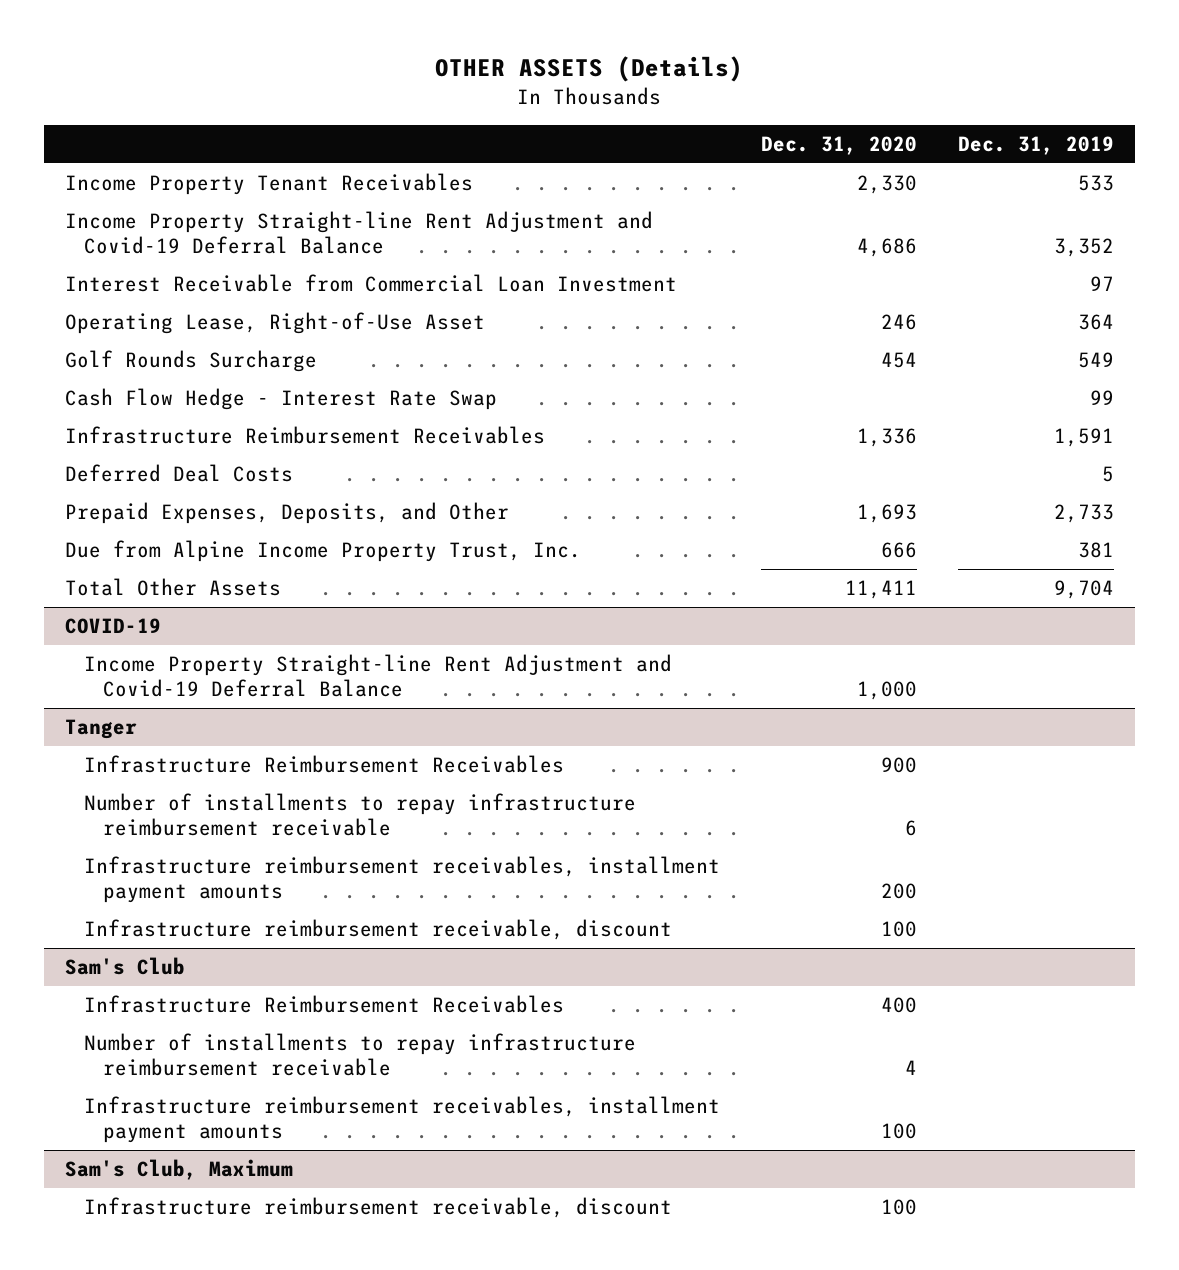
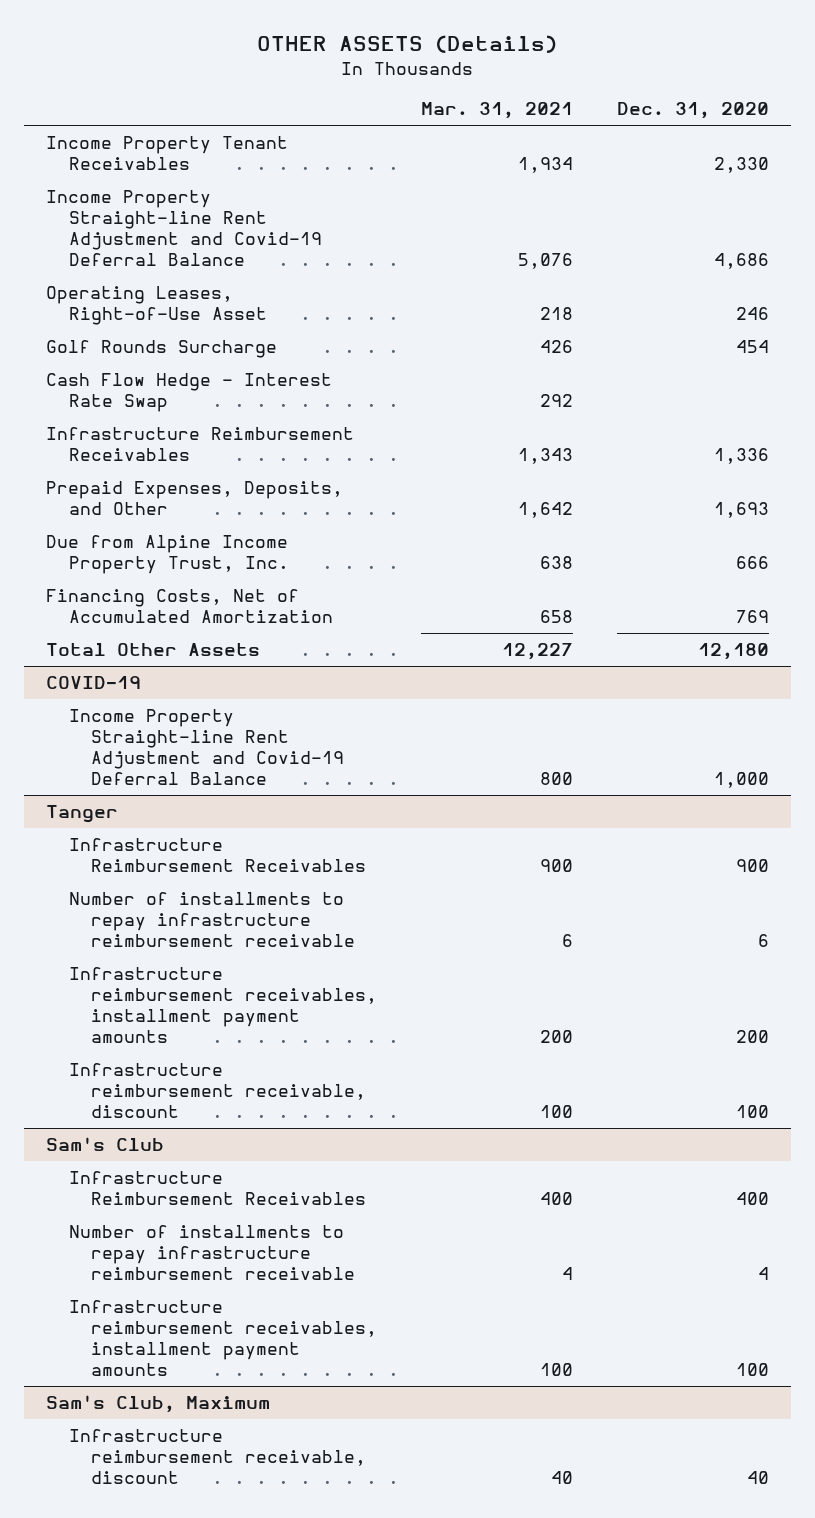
[958,136,1115,156] Dec. 31, 2019 -> none
none -> [420,102,573,120] Mar. 31, 2021
[64,274,677,293] Interest Receivable from Commercial Loan Investment -> none
[64,312,485,335] Operating Lease, Right-of-Use Asset -> [45,286,267,326] Operating Leases, Right-of-Use Asset
[64,464,293,483] Deferred Deal Costs -> none
none -> [45,589,333,624] Financing Costs, Net of Accumulated Amortization
[844,580,917,600] 11,411 -> [697,643,769,661] 12,180
[880,1199,917,1216] 100 -> [746,1471,769,1485] 40

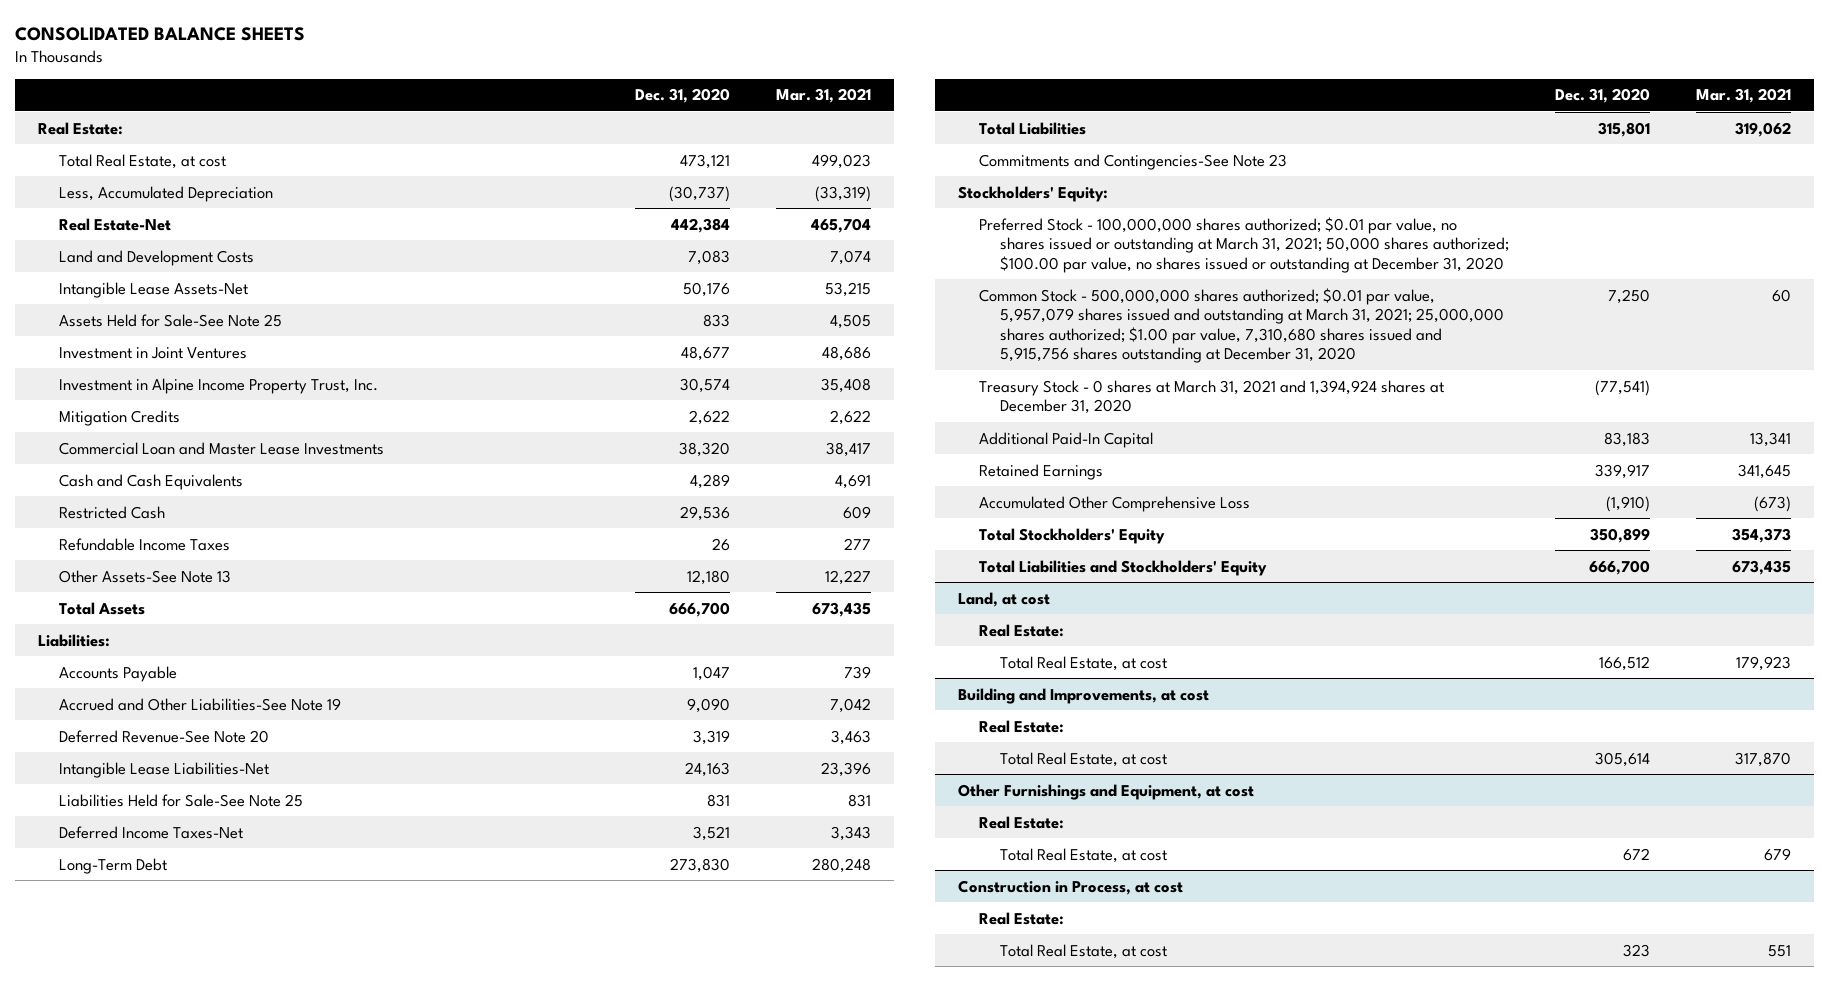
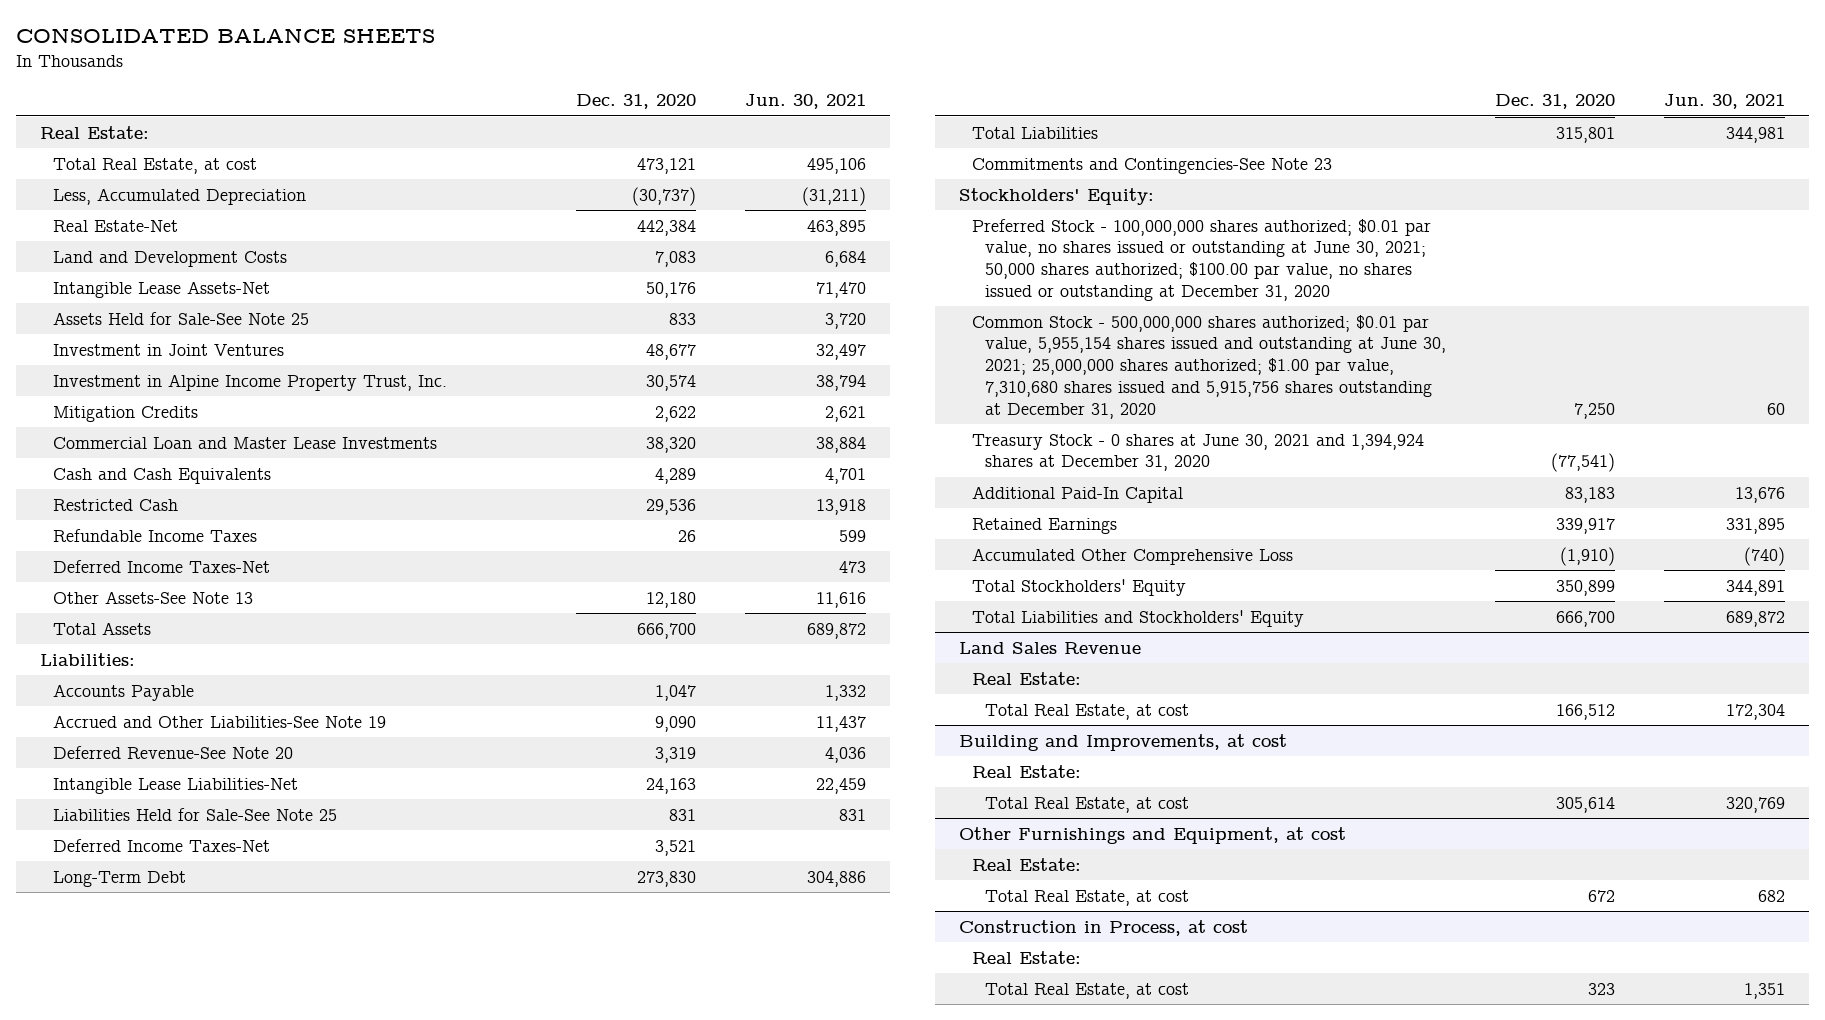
[775,88,871,104] Mar. 31, 2021 -> none
none -> [744,94,866,110] Jun. 30, 2021
none -> [53,559,271,573] Deferred Income Taxes-Net
[978,216,1509,273] Preferred Stock - 100,000,000 shares authorized; $0.01 par value, no shares issued or outstanding at March 31, 2021; 50,000 shares authorized; $100.00 par value, no shares issued or outstanding at December 31, 2020 -> [972,218,1432,301] Preferred Stock - 100,000,000 shares authorized; $0.01 par value, no shares issued or outstanding at June 30, 2021; 50,000 shares authorized; $100.00 par value, no shares issued or outstanding at December 31, 2020
[978,287,1504,364] Common Stock - 500,000,000 shares authorized; $0.01 par value, 5,957,079 shares issued and outstanding at March 31, 2021; 25,000,000 shares authorized; $1.00 par value, 7,310,680 shares issued and 5,915,756 shares outstanding at December 31, 2020 -> [972,314,1447,419] Common Stock - 500,000,000 shares authorized; $0.01 par value, 5,955,154 shares issued and outstanding at June 30, 2021; 25,000,000 shares authorized; $1.00 par value, 7,310,680 shares issued and 5,915,756 shares outstanding at December 31, 2020
[978,379,1444,415] Treasury Stock - 0 shares at March 31, 2021 and 1,394,924 shares at December 31, 2020 -> [972,433,1425,472] Treasury Stock - 0 shares at June 30, 2021 and 1,394,924 shares at December 31, 2020
[957,591,1050,607] Land, at cost -> [959,641,1142,654] Land Sales Revenue

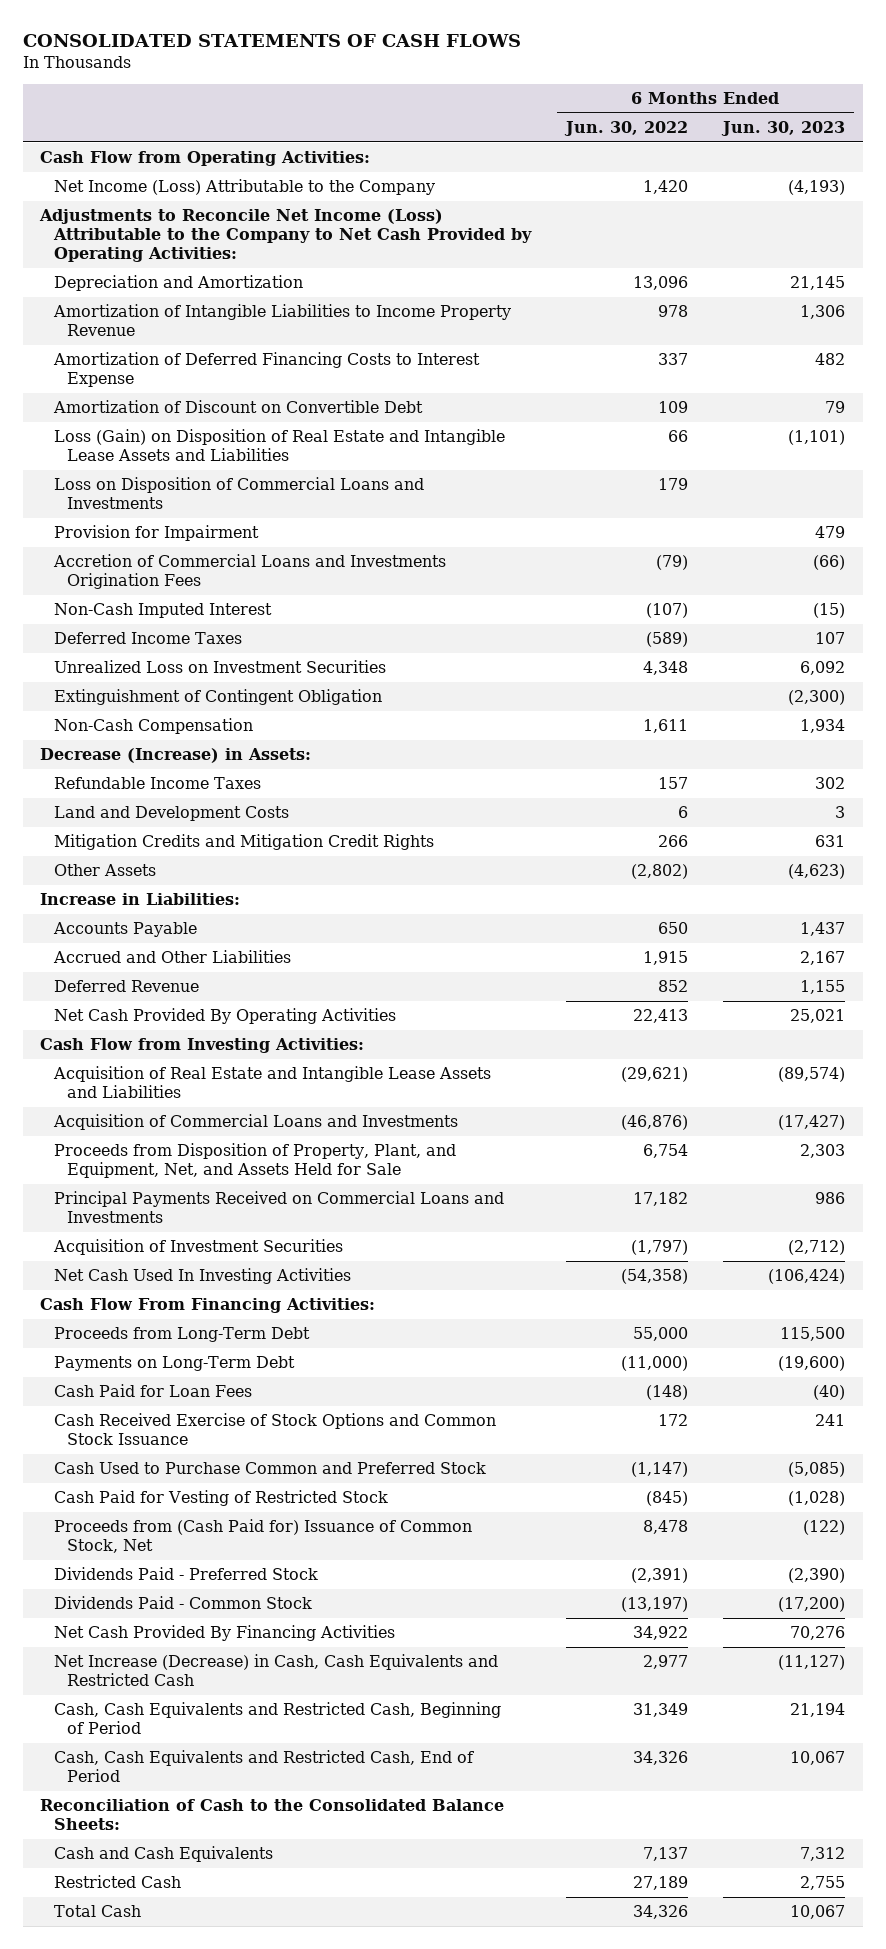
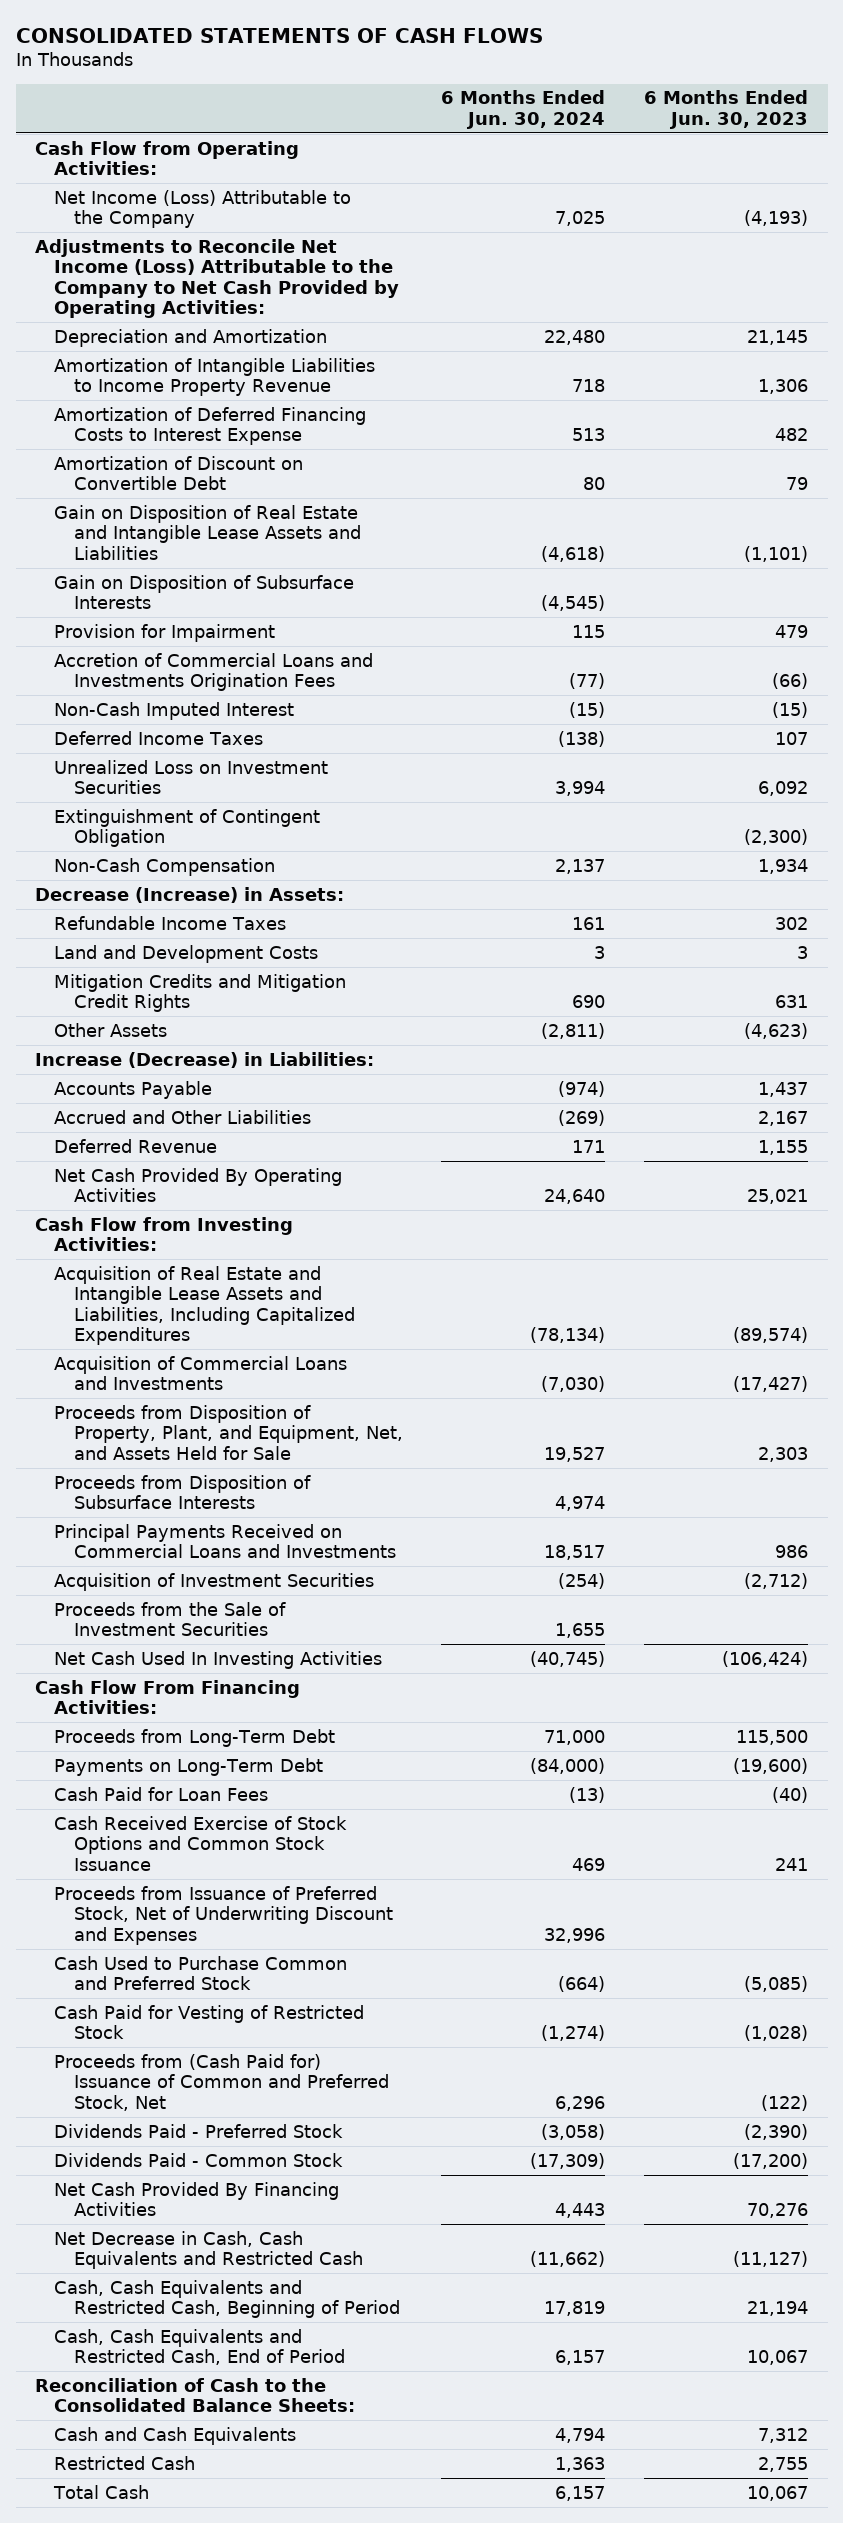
[563,120,688,136] Jun. 30, 2022 -> none
none -> [441,90,606,129] 6 Months Ended Jun. 30, 2024
[53,477,424,510] Loss on Disposition of Commercial Loans and Investments -> none
[53,429,505,462] Loss (Gain) on Disposition of Real Estate and Intangible Lease Assets and Liabilities -> [54,504,361,560] Gain on Disposition of Real Estate and Intangible Lease Assets and Liabilities
none -> [54,574,355,610] Gain on Disposition of Subsurface Interests
[40,893,241,906] Increase in Liabilities: -> [35,1051,375,1068] Increase (Decrease) in Liabilities:
[52,1066,491,1099] Acquisition of Real Estate and Intangible Lease Assets and Liabilities -> [54,1265,355,1345] Acquisition of Real Estate and Intangible Lease Assets and Liabilities, Including Capitalized Expenditures
none -> [54,1474,312,1510] Proceeds from Disposition of Subsurface Interests
none -> [54,1601,287,1637] Proceeds from the Sale of Investment Securities
none -> [54,1885,393,1945] Proceeds from Issuance of Preferred Stock, Net of Underwriting Discount and Expenses
[53,1519,472,1554] Proceeds from (Cash Paid for) Issuance of Common Stock, Net -> [54,2053,389,2111] Proceeds from (Cash Paid for) Issuance of Common and Preferred Stock, Net
[53,1654,498,1687] Net Increase (Decrease) in Cash, Cash Equivalents and Restricted Cash -> [54,2230,363,2270] Net Decrease in Cash, Cash Equivalents and Restricted Cash

